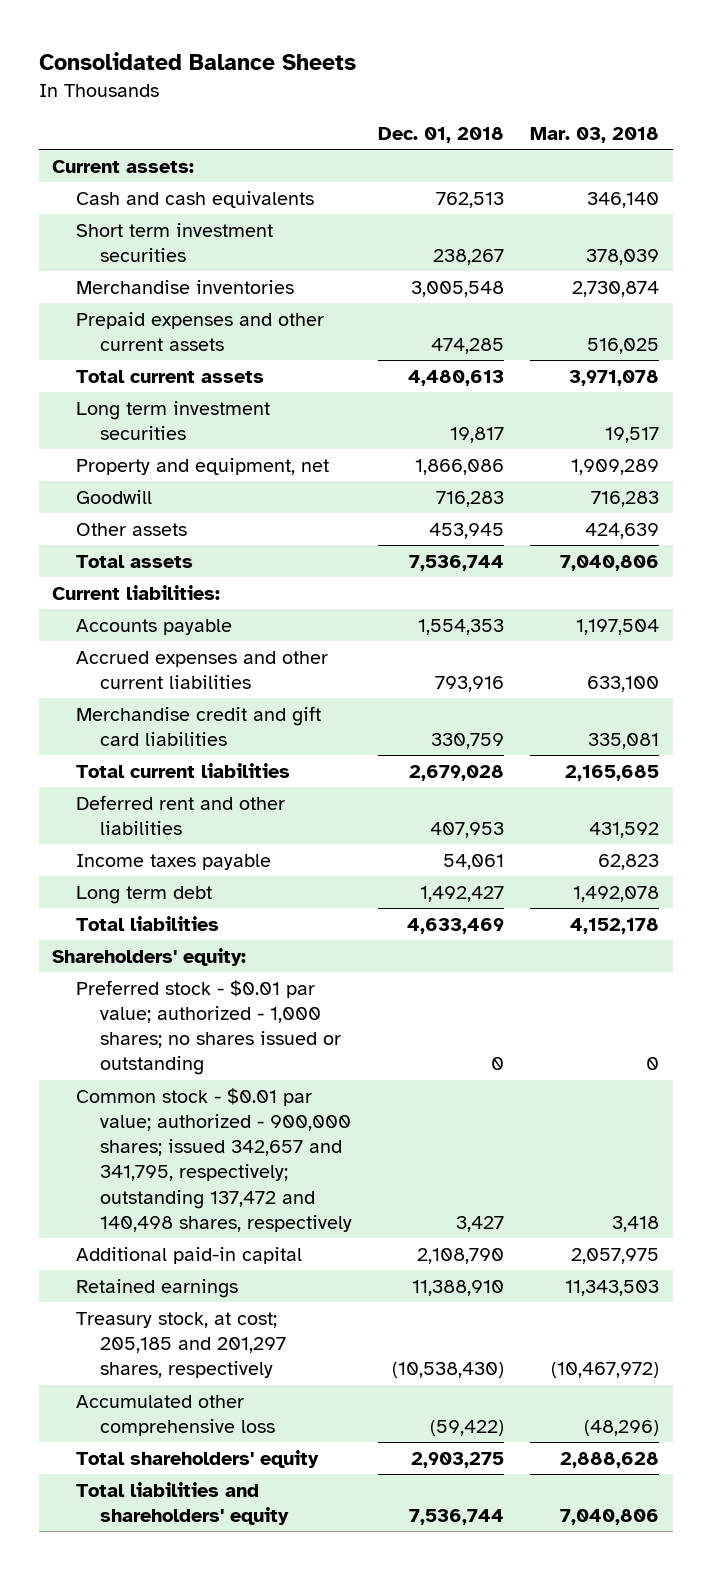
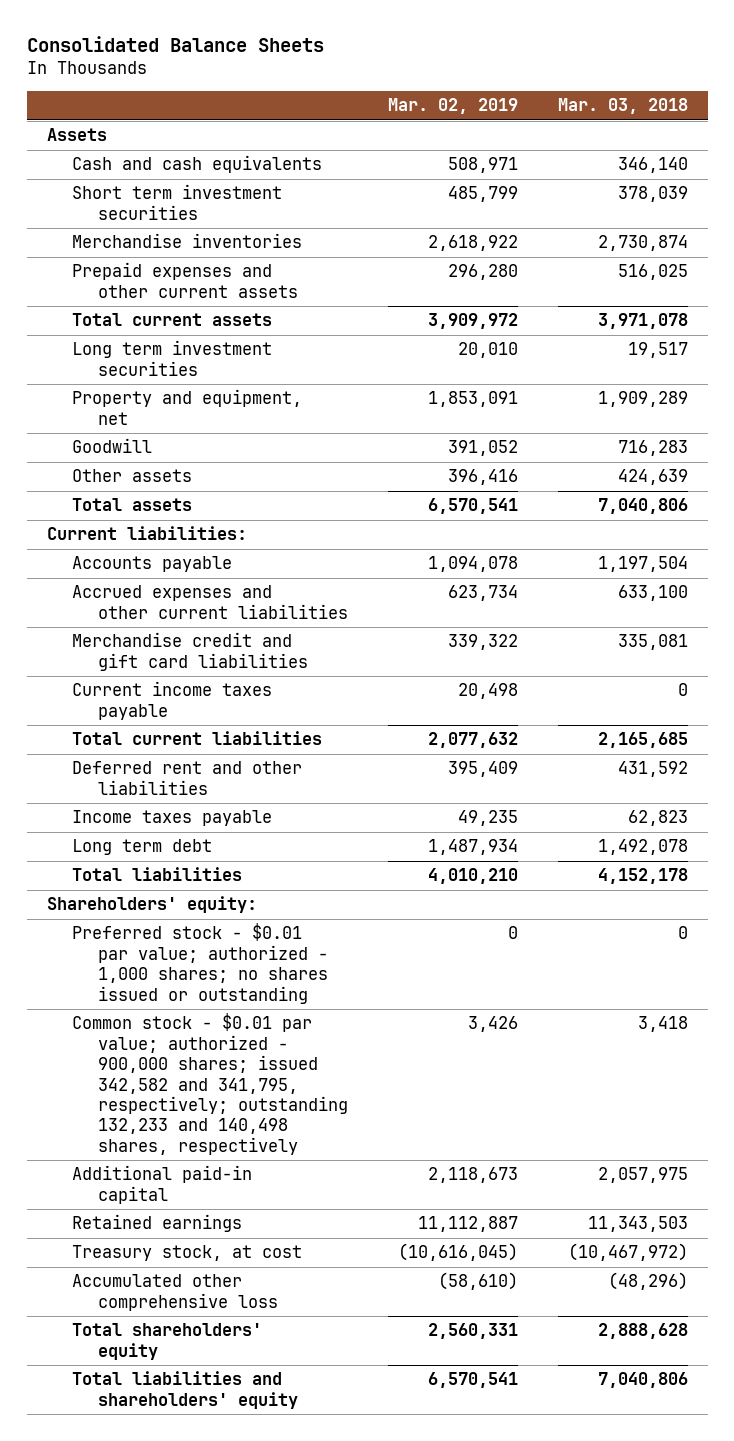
[377,126,504,143] Dec. 01, 2018 -> none
none -> [387,98,518,115] Mar. 02, 2019
[52,159,195,173] Current assets: -> [46,128,107,142] Assets
none -> [72,681,273,720] Current income taxes payable
[75,1087,352,1232] Common stock - $0.01 par value; authorized - 900,000 shares; issued 342,657 and 341,795, respectively; outstanding 137,472 and 140,498 shares, respectively -> [72,1013,348,1155] Common stock - $0.01 par value; authorized - 900,000 shares; issued 342,582 and 341,795, respectively; outstanding 132,233 and 140,498 shares, respectively
[75,1311,286,1379] Treasury stock, at cost; 205,185 and 201,297 shares, respectively -> [72,1245,303,1262] Treasury stock, at cost

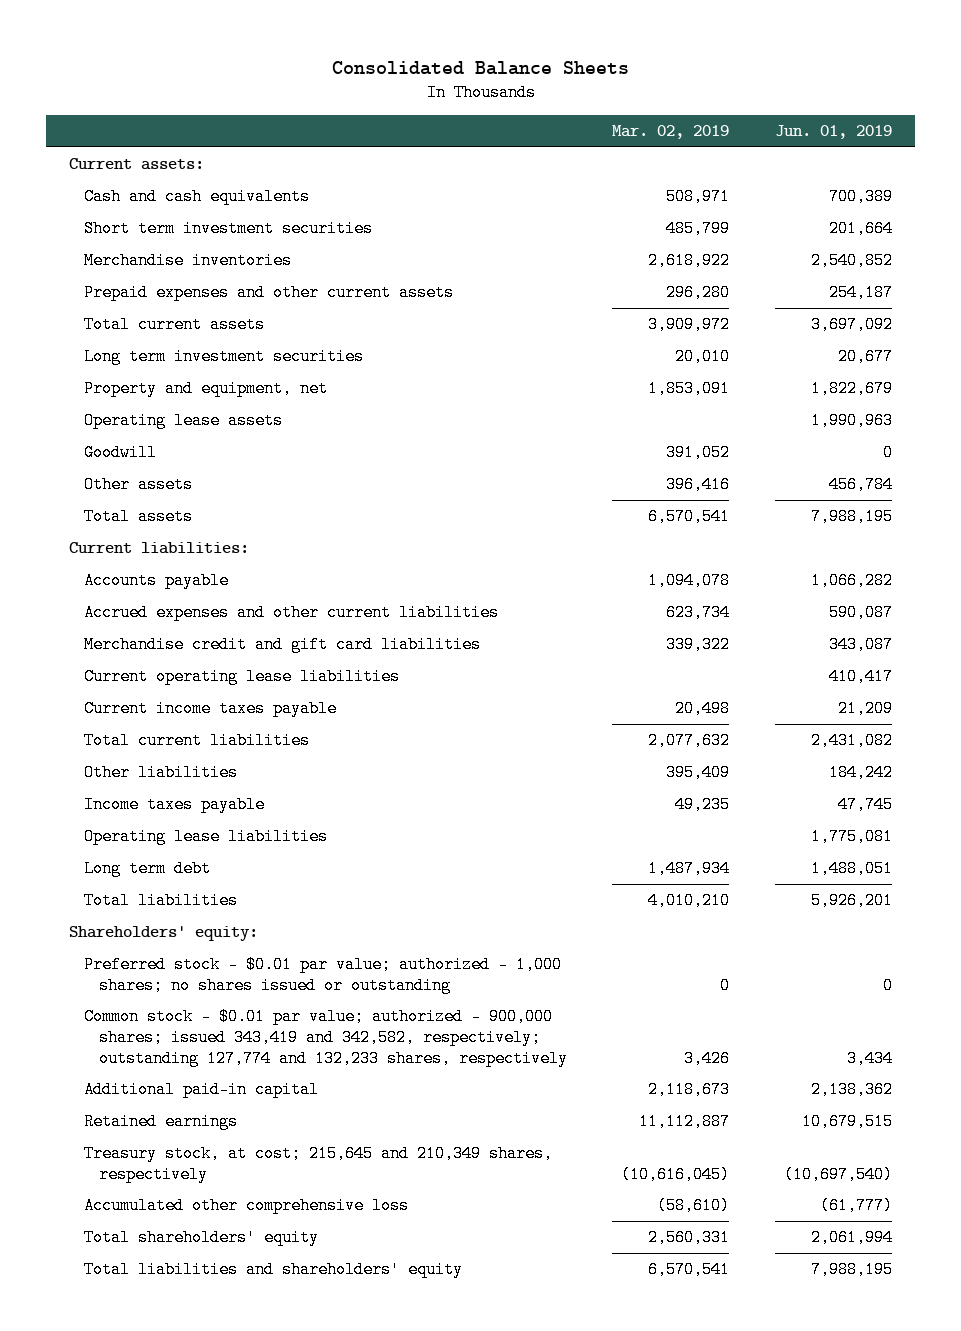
[557,98,688,115] Mar. 03, 2018 -> none
none -> [775,125,893,140] Jun. 01, 2019
[46,128,107,142] Assets -> [69,158,205,171] Current assets:
none -> [83,412,283,430] Operating lease assets
none -> [83,668,400,686] Current operating lease liabilities
[72,761,303,795] Deferred rent and other liabilities -> [83,764,238,782] Other liabilities
none -> [83,828,328,846] Operating lease liabilities
[72,1013,348,1155] Common stock - $0.01 par value; authorized - 900,000 shares; issued 342,582 and 341,795, respectively; outstanding 132,233 and 140,498 shares, respectively -> [83,1008,568,1067] Common stock - $0.01 par value; authorized - 900,000 shares; issued 343,419 and 342,582, respectively; outstanding 127,774 and 132,233 shares, respectively
[72,1245,303,1262] Treasury stock, at cost -> [83,1145,553,1184] Treasury stock, at cost; 215,645 and 210,349 shares, respectively

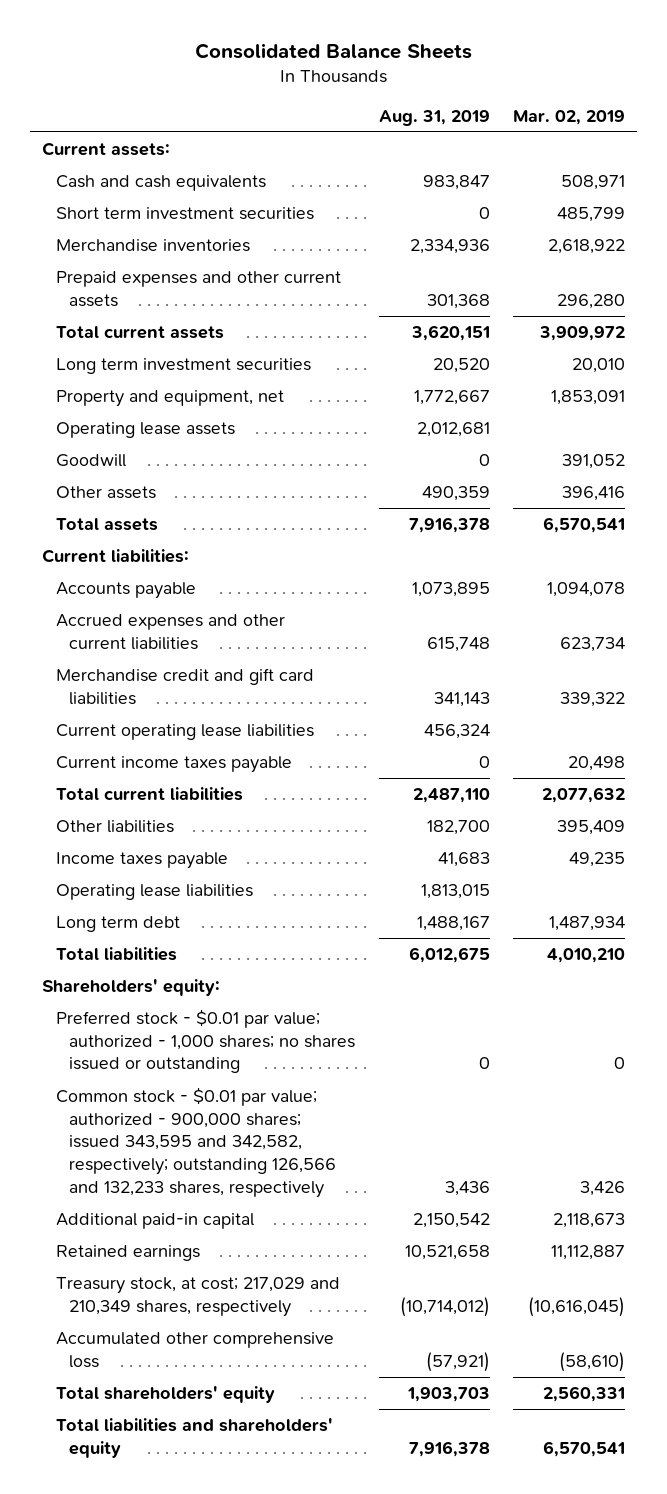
[775,125,893,140] Jun. 01, 2019 -> none
none -> [378,109,490,126] Aug. 31, 2019
[83,1008,568,1067] Common stock - $0.01 par value; authorized - 900,000 shares; issued 343,419 and 342,582, respectively; outstanding 127,774 and 132,233 shares, respectively -> [55,1087,337,1198] Common stock - $0.01 par value; authorized - 900,000 shares; issued 343,595 and 342,582, respectively; outstanding 126,566 and 132,233 shares, respectively
[83,1145,553,1184] Treasury stock, at cost; 215,645 and 210,349 shares, respectively -> [55,1277,340,1317] Treasury stock, at cost; 217,029 and 210,349 shares, respectively

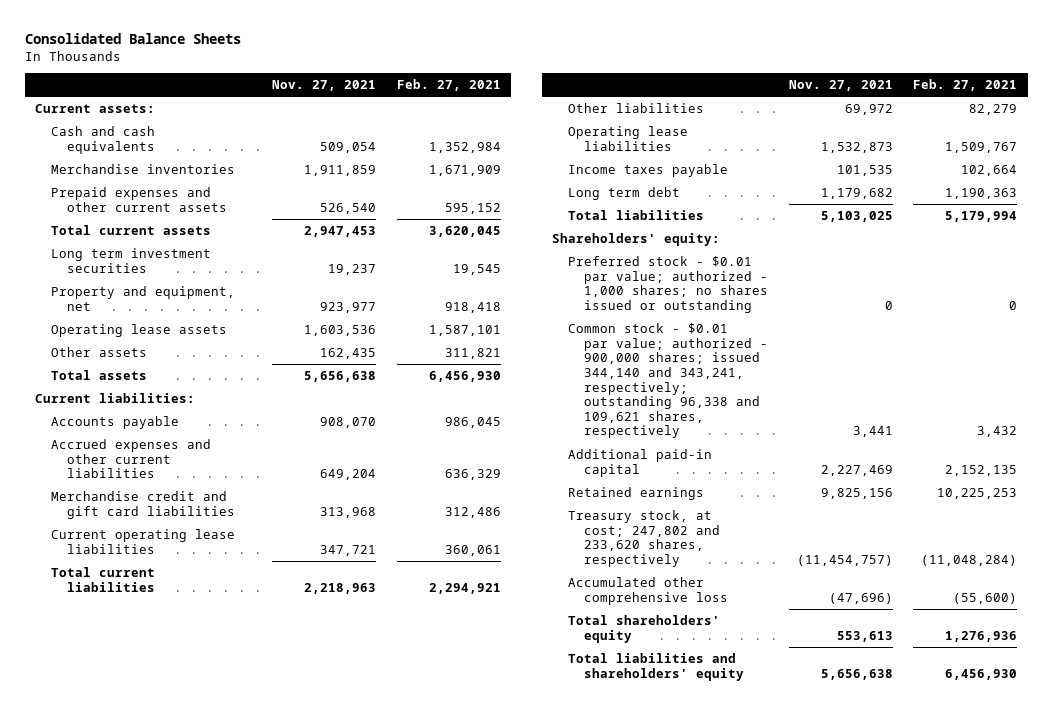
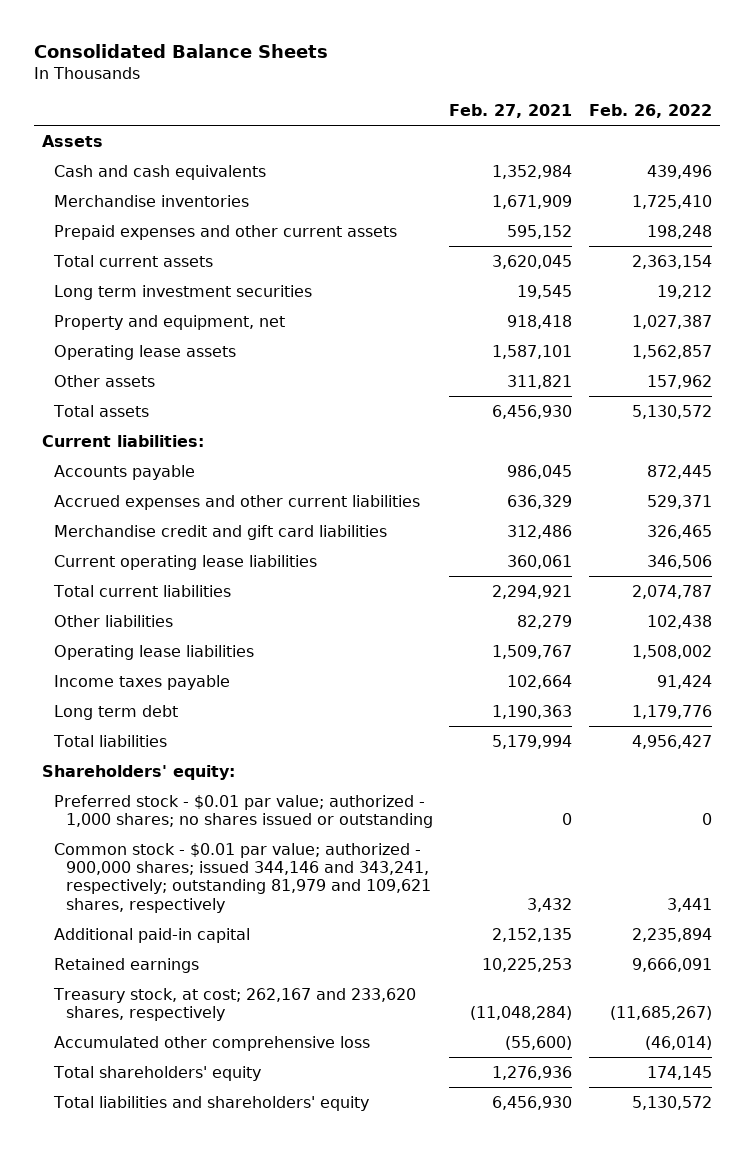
[271,80,376,92] Nov. 27, 2021 -> none
none -> [588,103,712,118] Feb. 26, 2022
[35,104,156,114] Current assets: -> [41,134,103,147] Assets
[567,323,768,439] Common stock - $0.01 par value; authorized - 900,000 shares; issued 344,140 and 343,241, respectively; outstanding 96,338 and 109,621 shares, respectively -> [53,842,431,913] Common stock - $0.01 par value; authorized - 900,000 shares; issued 344,146 and 343,241, respectively; outstanding 81,979 and 109,621 shares, respectively
[567,510,720,567] Treasury stock, at cost; 247,802 and 233,620 shares, respectively -> [52,987,416,1022] Treasury stock, at cost; 262,167 and 233,620 shares, respectively

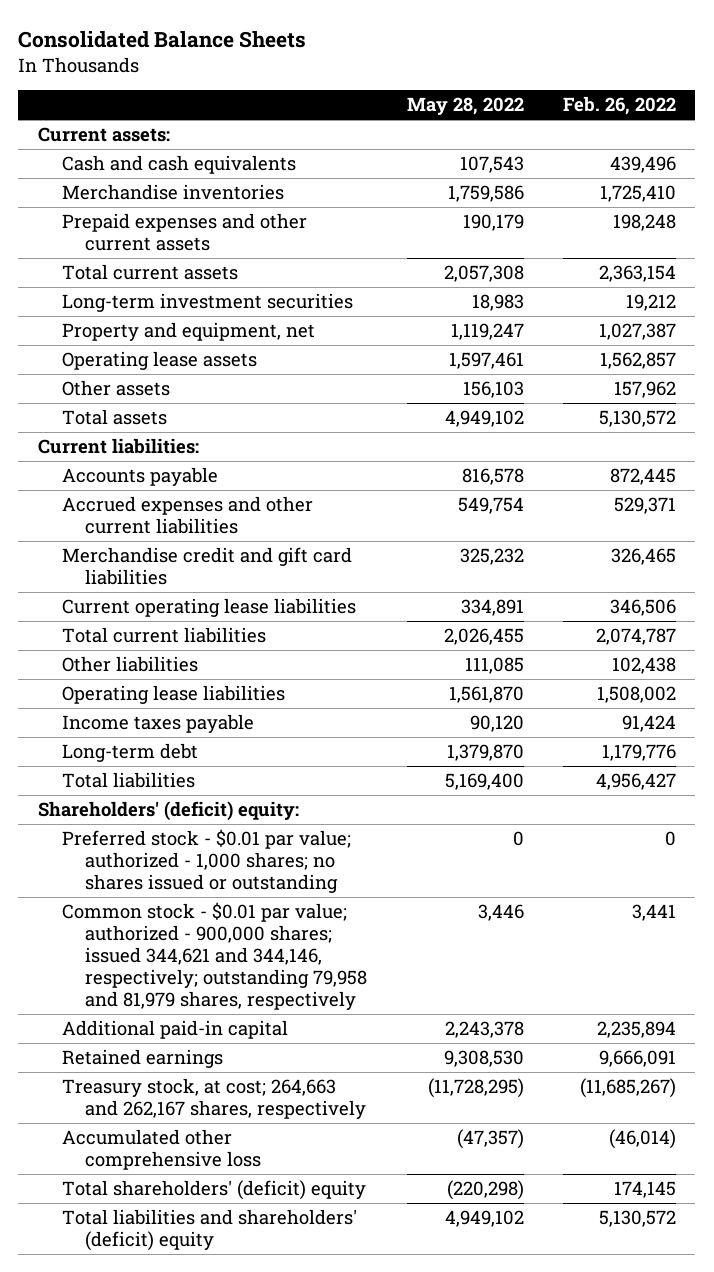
[449,103,573,118] Feb. 27, 2021 -> none
none -> [406,97,524,116] May 28, 2022
[41,134,103,147] Assets -> [38,127,171,143] Current assets:
[53,284,312,300] Long term investment securities -> [61,293,353,313] Long-term investment securities
[53,704,178,720] Long term debt -> [61,743,198,763] Long-term debt
[41,764,235,780] Shareholders' equity: -> [38,801,300,822] Shareholders' (deficit) equity:
[53,842,431,913] Common stock - $0.01 par value; authorized - 900,000 shares; issued 344,146 and 343,241, respectively; outstanding 81,979 and 109,621 shares, respectively -> [61,902,368,1010] Common stock - $0.01 par value; authorized - 900,000 shares; issued 344,621 and 344,146, respectively; outstanding 79,958 and 81,979 shares, respectively
[52,987,416,1022] Treasury stock, at cost; 262,167 and 233,620 shares, respectively -> [61,1078,367,1120] Treasury stock, at cost; 264,663 and 262,167 shares, respectively
[52,1065,261,1081] Total shareholders' equity -> [61,1180,366,1201] Total shareholders' (deficit) equity
[52,1095,369,1111] Total liabilities and shareholders' equity -> [61,1209,357,1252] Total liabilities and shareholders' (deficit) equity

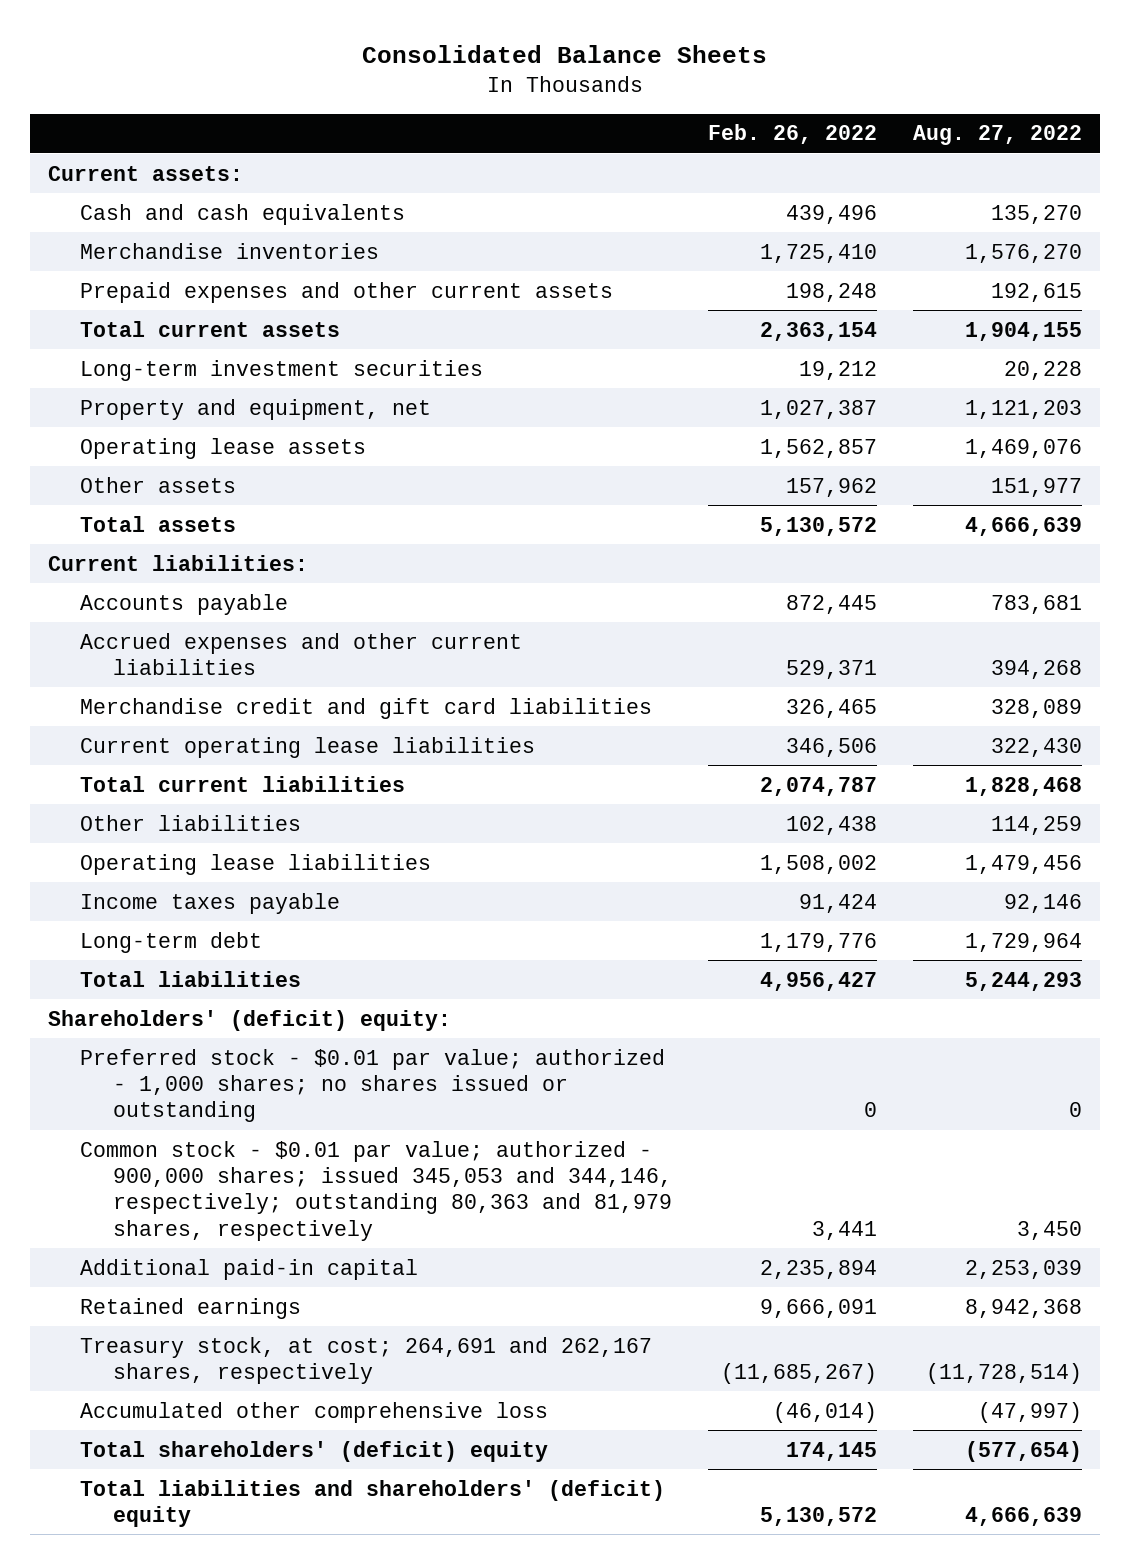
[406,97,524,116] May 28, 2022 -> none
none -> [913,125,1083,146] Aug. 27, 2022
[61,902,368,1010] Common stock - $0.01 par value; authorized - 900,000 shares; issued 344,621 and 344,146, respectively; outstanding 79,958 and 81,979 shares, respectively -> [80,1140,672,1241] Common stock - $0.01 par value; authorized - 900,000 shares; issued 345,053 and 344,146, respectively; outstanding 80,363 and 81,979 shares, respectively
[61,1078,367,1120] Treasury stock, at cost; 264,663 and 262,167 shares, respectively -> [80,1336,653,1384] Treasury stock, at cost; 264,691 and 262,167 shares, respectively

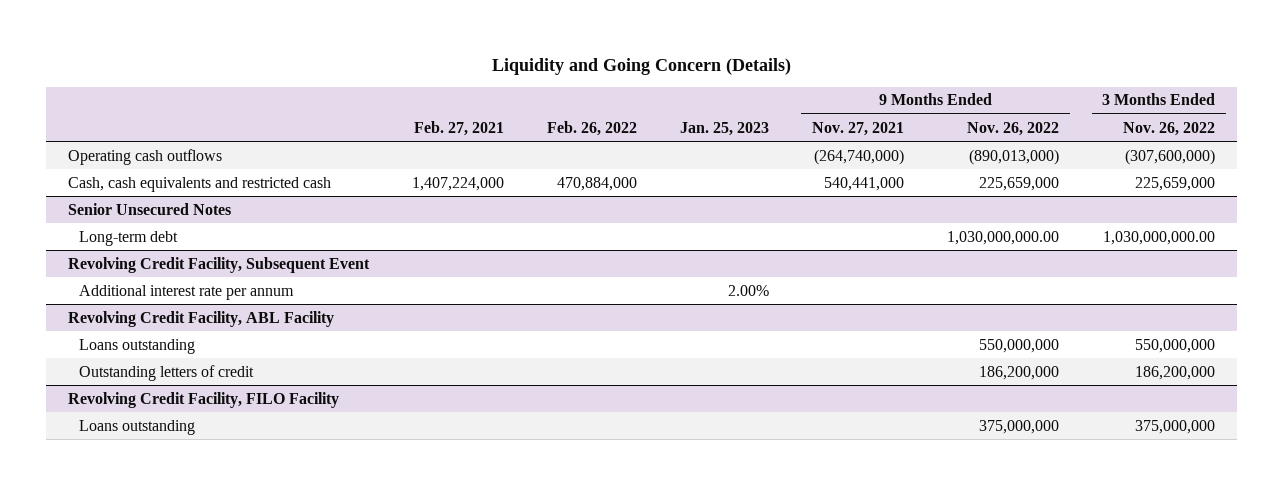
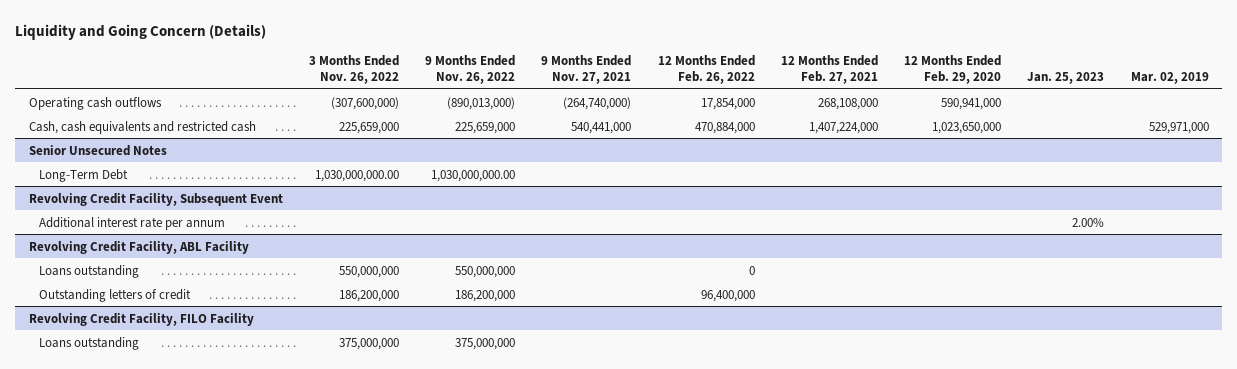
[413,120,504,136] Feb. 27, 2021 -> none
[547,120,638,136] Feb. 26, 2022 -> none
none -> [657,55,755,84] 12 Months Ended Feb. 26, 2022
none -> [780,55,878,84] 12 Months Ended Feb. 27, 2021
none -> [904,55,1002,84] 12 Months Ended Feb. 29, 2020
none -> [1130,71,1209,84] Mar. 02, 2019
[79,230,179,246] Long-term debt -> [39,168,129,182] Long-Term Debt

